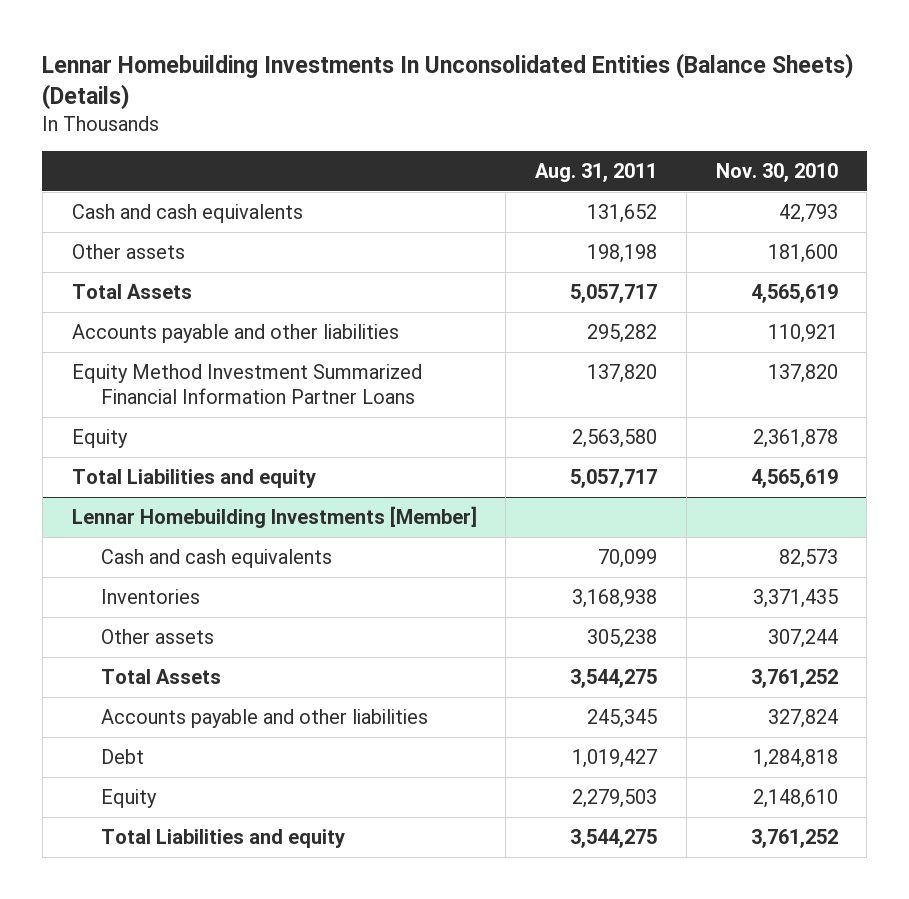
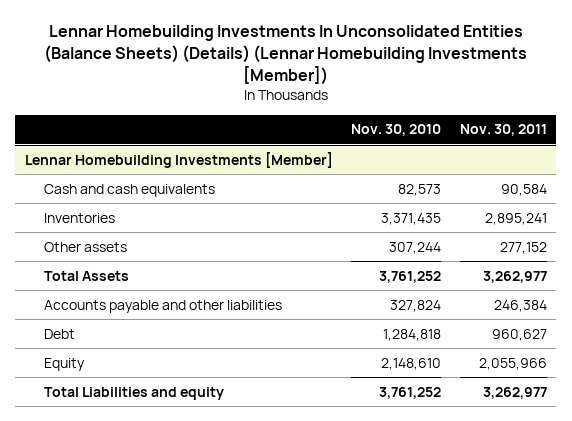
[42,53,855,111] Lennar Homebuilding Investments In Unconsolidated Entities (Balance Sheets) (Details) -> [43,25,527,86] Lennar Homebuilding Investments In Unconsolidated Entities (Balance Sheets) (Details) (Lennar Homebuilding Investments [Member])
[535,163,658,183] Aug. 31, 2011 -> none
none -> [459,124,547,137] Nov. 30, 2011
[71,203,303,223] Cash and cash equivalents -> none
[71,243,185,259] Other assets -> none
[71,283,192,299] Total Assets -> none
[71,323,399,343] Accounts payable and other liabilities -> none
[71,363,422,405] Equity Method Investment Summarized Financial Information Partner Loans -> none
[71,428,128,448] Equity -> none
[71,468,316,488] Total Liabilities and equity -> none

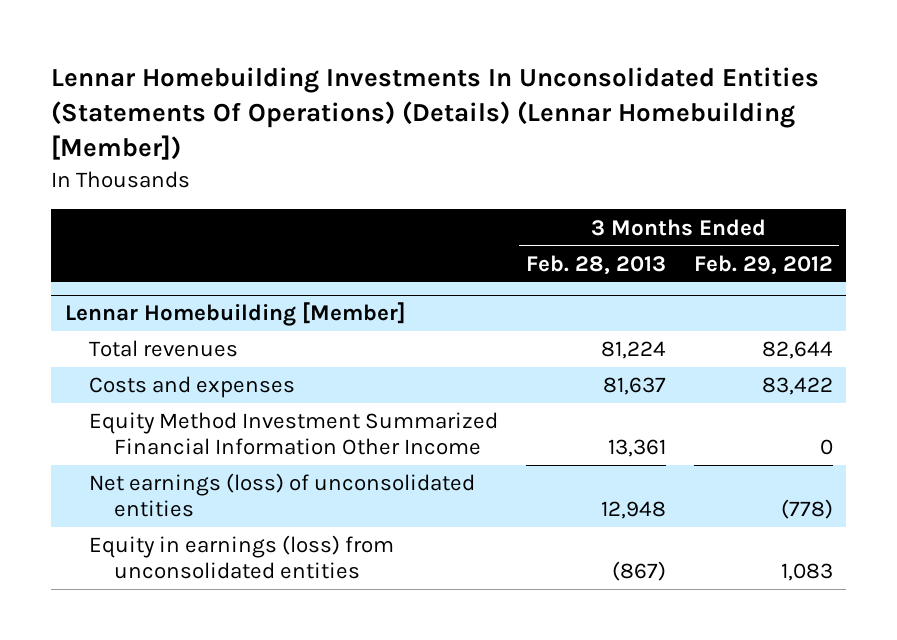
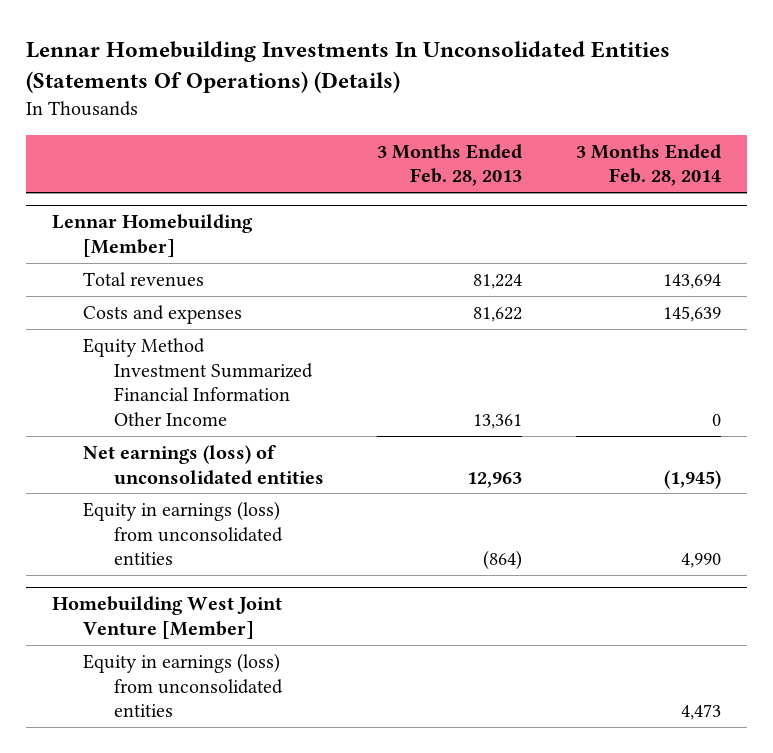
[50,67,819,161] Lennar Homebuilding Investments In Unconsolidated Entities (Statements Of Operations) (Details) (Lennar Homebuilding [Member]) -> [25,40,670,93] Lennar Homebuilding Investments In Unconsolidated Entities (Statements Of Operations) (Details)
[693,254,833,275] Feb. 29, 2012 -> none
none -> [575,143,721,187] 3 Months Ended Feb. 28, 2014
[602,377,666,396] 81,637 -> [473,306,523,322] 81,622
[600,501,666,520] 12,948 -> [467,471,523,488] 12,963
[611,561,666,582] (867) -> [483,550,523,571] (864)
none -> [52,596,283,640] Homebuilding West Joint Venture [Member]
none -> [83,652,284,718] Equity in earnings (loss) from unconsolidated entities

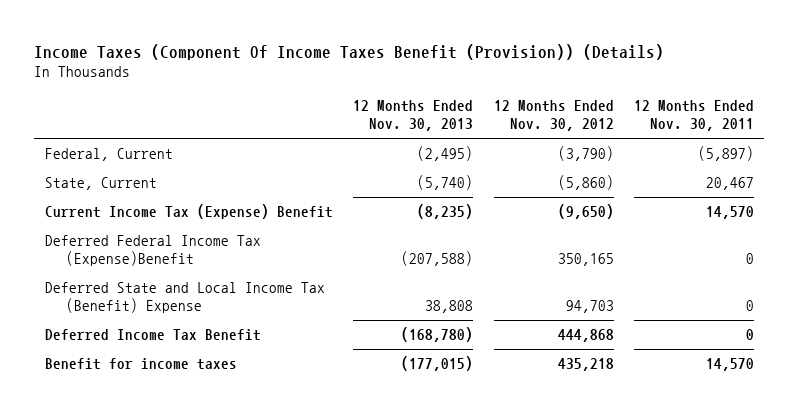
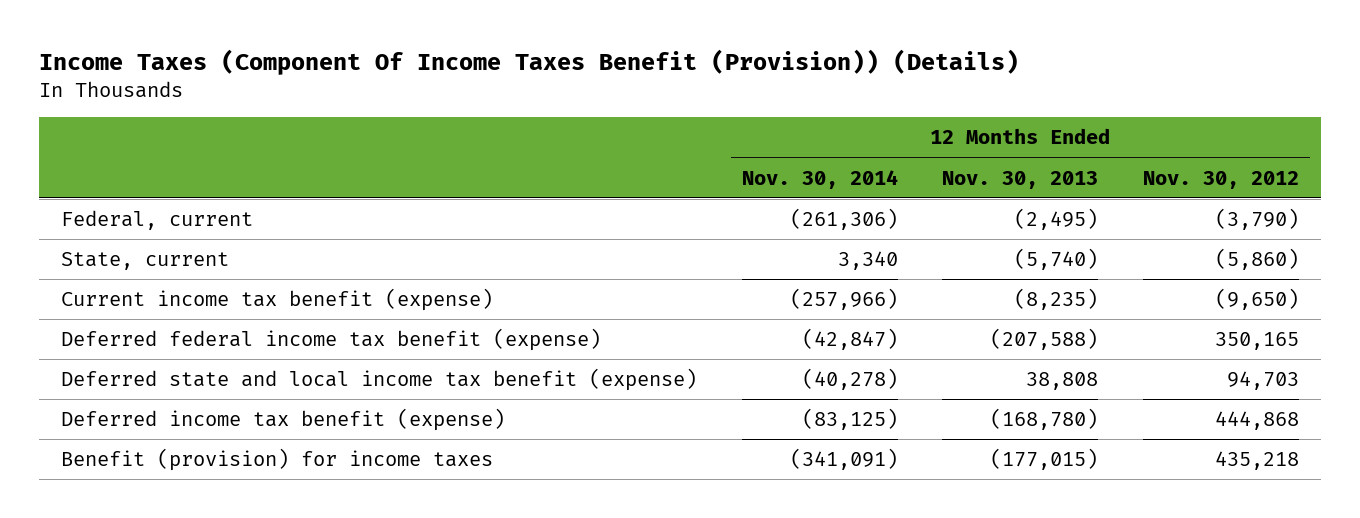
[633,100,754,132] 12 Months Ended Nov. 30, 2011 -> none
none -> [741,169,898,189] Nov. 30, 2014
[44,148,173,162] Federal, Current -> [61,210,254,231] Federal, current
[44,177,157,191] State, Current -> [61,252,230,271] State, current
[44,204,333,220] Current Income Tax (Expense) Benefit -> [61,288,494,312] Current income tax benefit (expense)
[44,235,261,267] Deferred Federal Income Tax (Expense)Benefit -> [61,328,602,352] Deferred federal income tax benefit (expense)
[44,282,325,314] Deferred State and Local Income Tax (Benefit) Expense -> [61,368,698,392] Deferred state and local income tax benefit (expense)
[44,329,261,342] Deferred Income Tax Benefit -> [61,408,506,432] Deferred income tax benefit (expense)
[44,358,237,371] Benefit for income taxes -> [61,448,494,472] Benefit (provision) for income taxes

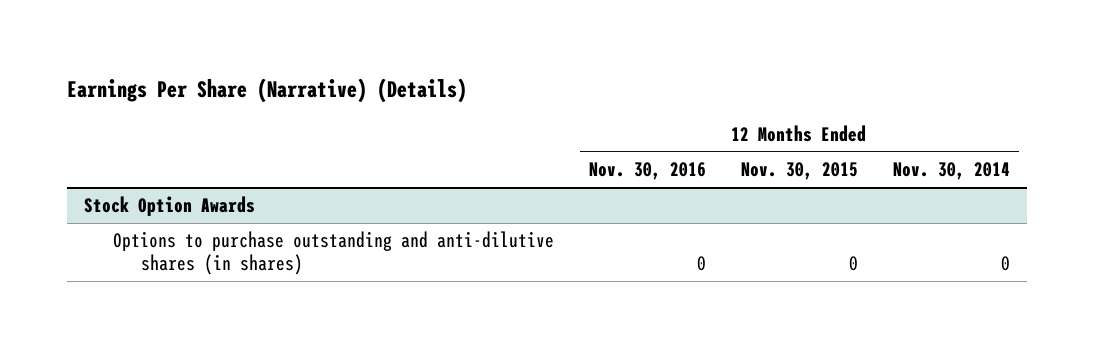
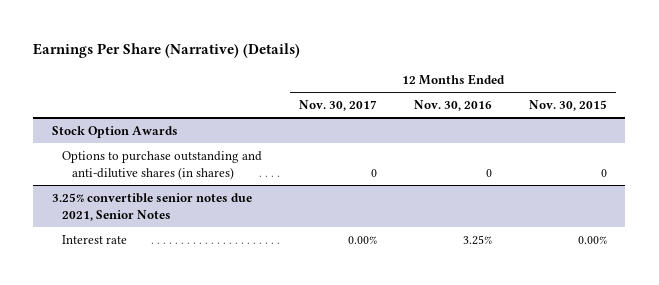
[892,162,1010,181] Nov. 30, 2014 -> none
none -> [298,100,377,112] Nov. 30, 2017
none -> [51,192,252,221] 3.25% convertible senior notes due 2021, Senior Notes
none -> [61,234,127,244] Interest rate

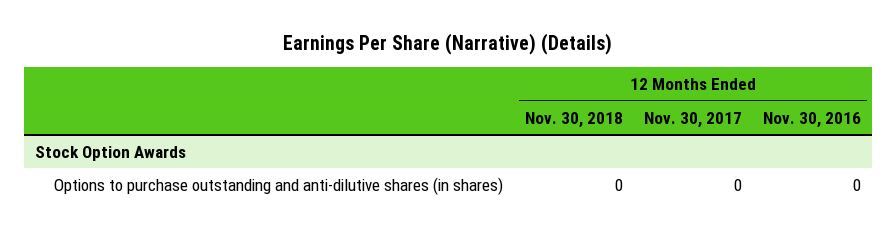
[528,100,607,112] Nov. 30, 2015 -> none
none -> [524,111,623,128] Nov. 30, 2018
[51,192,252,221] 3.25% convertible senior notes due 2021, Senior Notes -> none
[61,234,127,244] Interest rate -> none

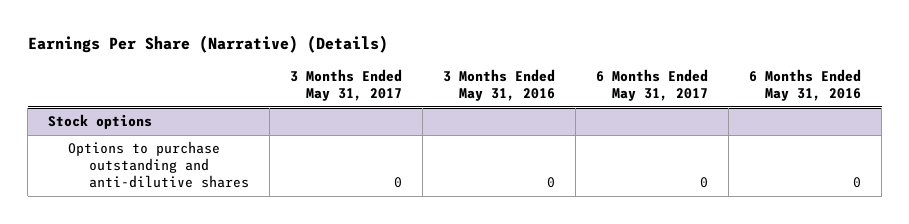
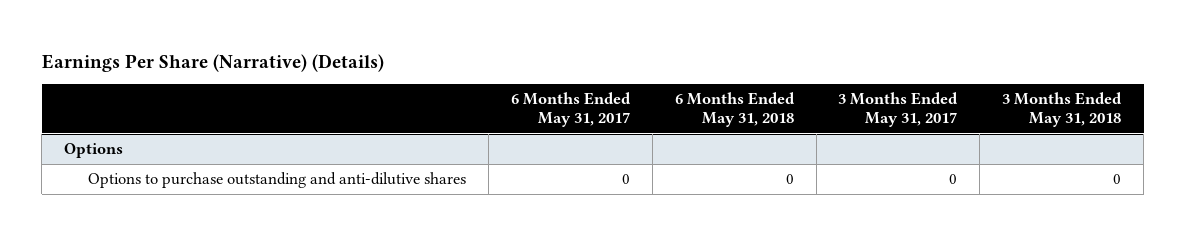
[442,69,555,101] 3 Months Ended May 31, 2016 -> none
[748,69,861,101] 6 Months Ended May 31, 2016 -> none
none -> [674,92,795,128] 6 Months Ended May 31, 2018
none -> [1002,92,1123,128] 3 Months Ended May 31, 2018
[48,114,153,130] Stock options -> [64,143,124,159] Options

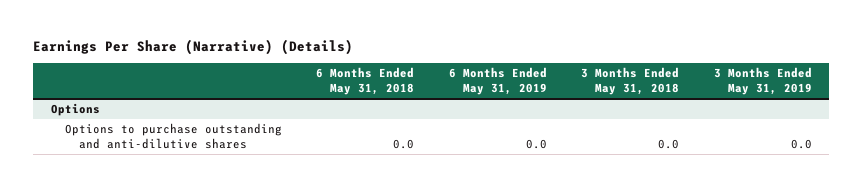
[510,92,631,128] 6 Months Ended May 31, 2017 -> none
[838,92,959,128] 3 Months Ended May 31, 2017 -> none
none -> [448,67,547,95] 6 Months Ended May 31, 2019
none -> [713,67,812,95] 3 Months Ended May 31, 2019
[785,174,794,185] 0 -> [393,139,415,150] 0.0
[1113,174,1122,185] 0 -> [658,139,680,150] 0.0

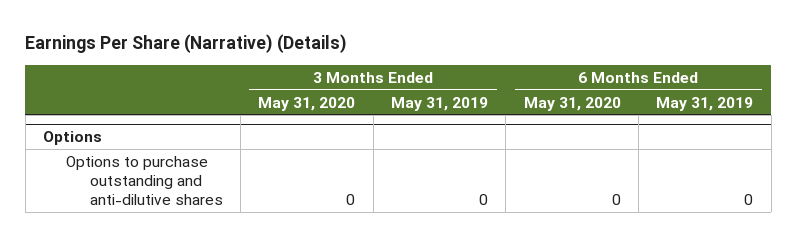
[316,67,415,95] 6 Months Ended May 31, 2018 -> none
[581,67,680,95] 3 Months Ended May 31, 2018 -> none
none -> [258,96,356,111] May 31, 2020
none -> [523,96,621,111] May 31, 2020
[525,139,547,150] 0.0 -> [744,193,754,205] 0
[790,139,812,150] 0.0 -> [479,193,489,205] 0

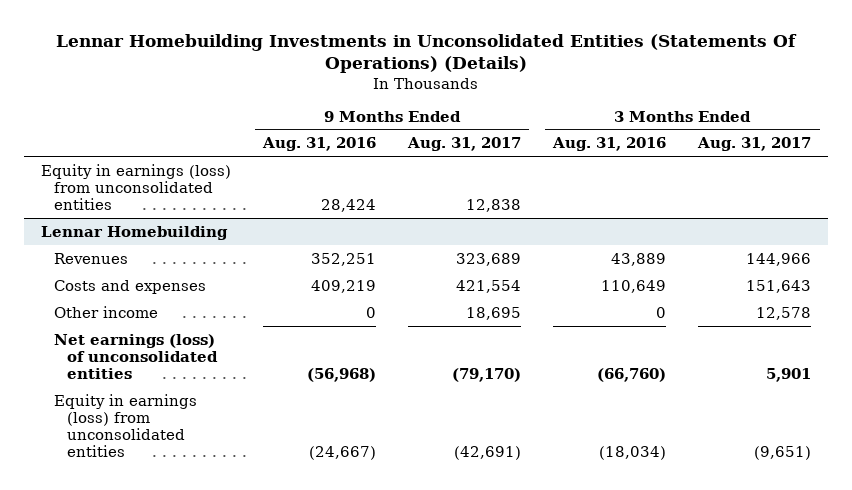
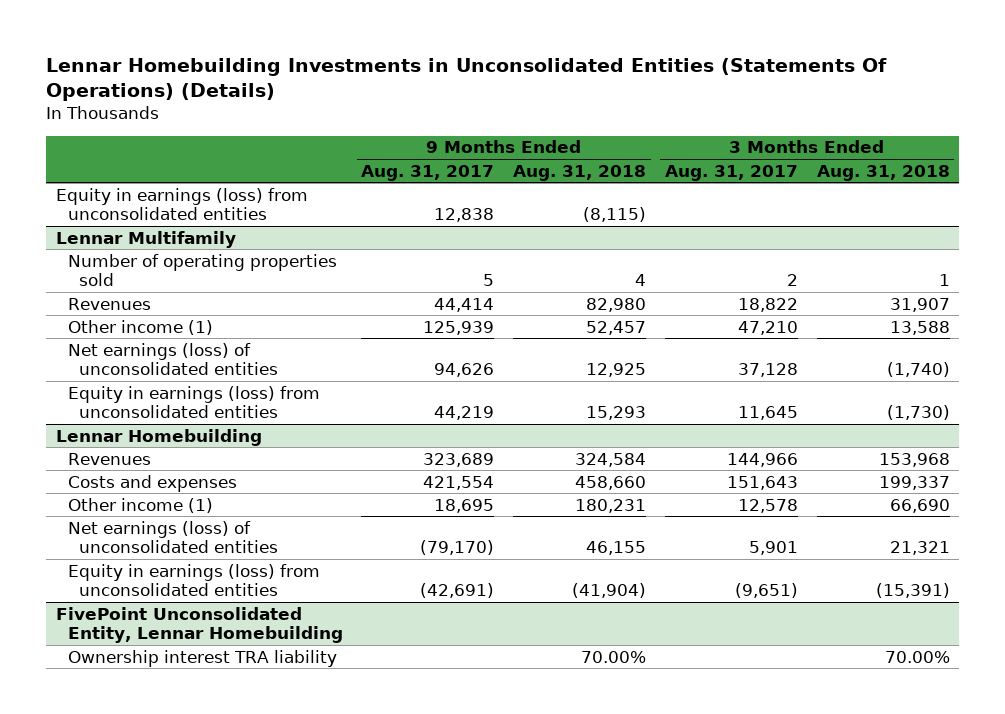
[261,137,376,152] Aug. 31, 2016 -> none
[552,137,667,152] Aug. 31, 2016 -> none
none -> [513,164,647,181] Aug. 31, 2018
none -> [816,164,950,181] Aug. 31, 2018
none -> [55,230,236,248] Lennar Multifamily
none -> [67,253,337,287] Number of operating properties sold
none -> [67,297,151,310] Revenues
none -> [67,319,213,335] Other income (1)
none -> [67,342,279,376] Net earnings (loss) of unconsolidated entities
none -> [67,385,320,419] Equity in earnings (loss) from unconsolidated entities
[53,305,158,318] Other income -> [67,497,213,513] Other income (1)
none -> [55,606,343,644] FivePoint Unconsolidated Entity, Lennar Homebuilding
none -> [67,649,337,667] Ownership interest TRA liability

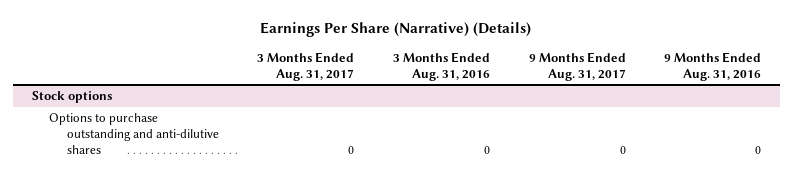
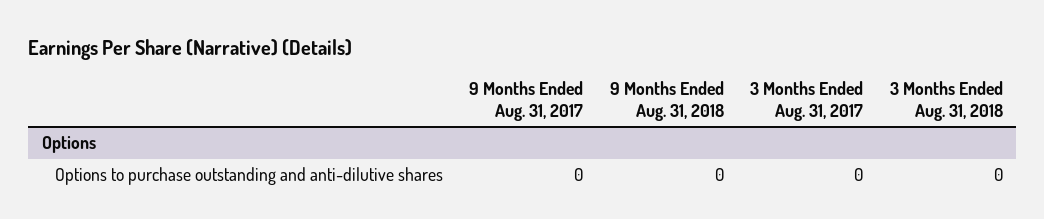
[393,51,491,81] 3 Months Ended Aug. 31, 2016 -> none
[664,51,762,81] 9 Months Ended Aug. 31, 2016 -> none
none -> [609,80,724,121] 9 Months Ended Aug. 31, 2018
none -> [889,80,1003,121] 3 Months Ended Aug. 31, 2018
[31,91,112,104] Stock options -> [41,136,96,154] Options

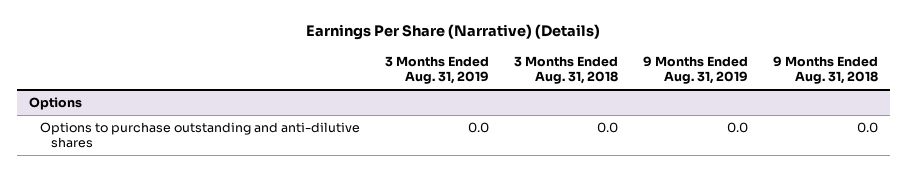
[469,80,584,121] 9 Months Ended Aug. 31, 2017 -> none
[750,80,864,121] 3 Months Ended Aug. 31, 2017 -> none
none -> [384,55,489,85] 3 Months Ended Aug. 31, 2019
none -> [642,55,748,85] 9 Months Ended Aug. 31, 2019
[714,168,724,182] 0 -> [856,121,878,133] 0.0
[993,168,1003,182] 0 -> [596,121,618,133] 0.0

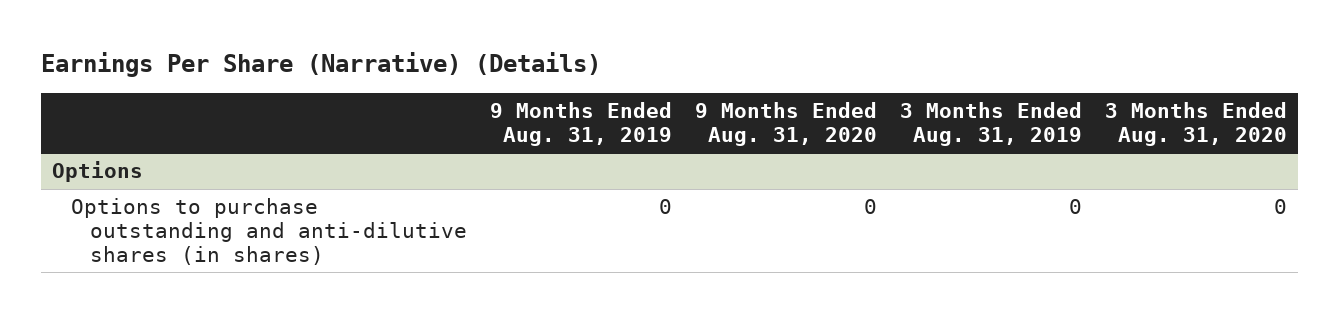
[513,55,618,85] 3 Months Ended Aug. 31, 2018 -> none
[772,55,878,85] 9 Months Ended Aug. 31, 2018 -> none
none -> [694,101,877,146] 9 Months Ended Aug. 31, 2020
none -> [1104,101,1287,146] 3 Months Ended Aug. 31, 2020
[40,121,361,149] Options to purchase outstanding and anti-dilutive shares -> [71,198,468,265] Options to purchase outstanding and anti-dilutive shares (in shares)
[467,121,489,133] 0.0 -> [1068,199,1082,215] 0
[726,121,748,133] 0.0 -> [658,199,672,215] 0

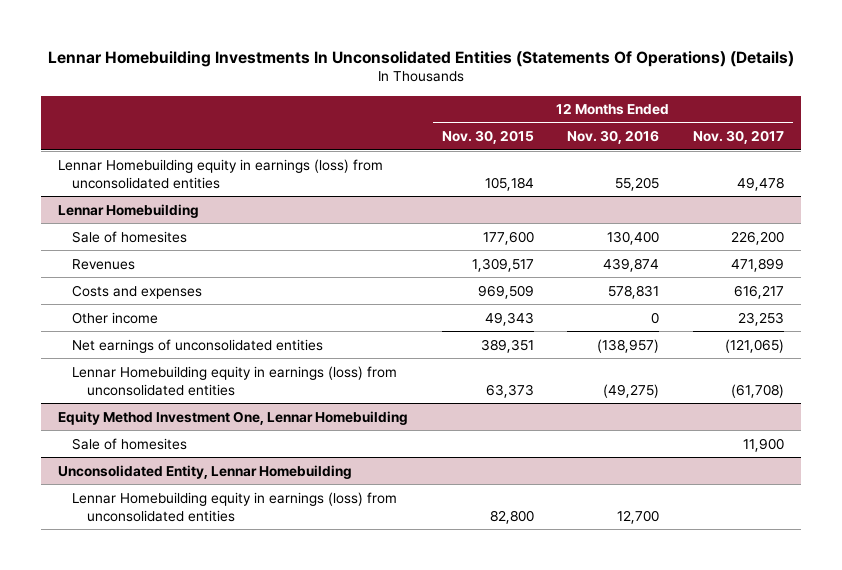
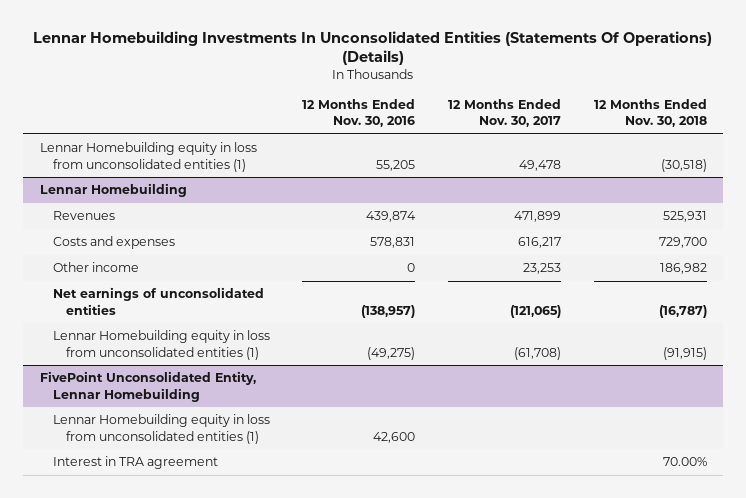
[441,130,534,145] Nov. 30, 2015 -> none
none -> [593,99,707,128] 12 Months Ended Nov. 30, 2018
[57,158,383,189] Lennar Homebuilding equity in earnings (loss) from unconsolidated entities -> [39,142,257,172] Lennar Homebuilding equity in loss from unconsolidated entities (1)
[72,230,188,243] Sale of homesites -> none
[57,410,408,425] Equity Method Investment One, Lennar Homebuilding -> none
[72,437,188,450] Sale of homesites -> none
[72,365,398,396] Lennar Homebuilding equity in earnings (loss) from unconsolidated entities -> [52,330,270,360] Lennar Homebuilding equity in loss from unconsolidated entities (1)
[57,464,352,479] Unconsolidated Entity, Lennar Homebuilding -> [39,371,256,402] FivePoint Unconsolidated Entity, Lennar Homebuilding
[72,491,398,522] Lennar Homebuilding equity in earnings (loss) from unconsolidated entities -> [52,414,270,444] Lennar Homebuilding equity in loss from unconsolidated entities (1)
[617,509,660,524] 12,700 -> [373,431,416,443] 42,600
none -> [52,456,218,470] Interest in TRA agreement

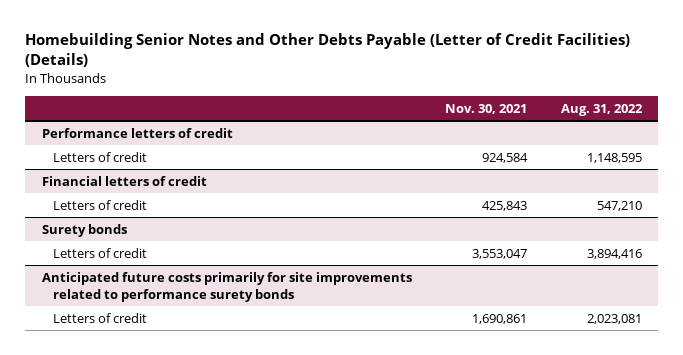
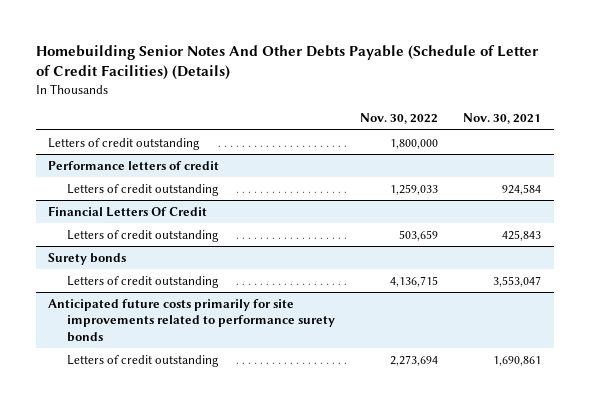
[24,33,630,68] Homebuilding Senior Notes and Other Debts Payable (Letter of Credit Facilities) (Details) -> [35,44,538,81] Homebuilding Senior Notes And Other Debts Payable (Schedule of Letter of Credit Facilities) (Details)
[560,103,643,116] Aug. 31, 2022 -> none
none -> [360,113,439,125] Nov. 30, 2022
none -> [48,137,201,150] Letters of credit outstanding
[53,151,148,162] Letters of credit -> [66,183,219,196] Letters of credit outstanding
[41,175,207,186] Financial letters of credit -> [48,205,208,217] Financial Letters Of Credit
[53,199,148,210] Letters of credit -> [66,229,219,242] Letters of credit outstanding
[53,247,148,258] Letters of credit -> [66,275,219,288] Letters of credit outstanding
[53,312,148,323] Letters of credit -> [66,354,219,367] Letters of credit outstanding

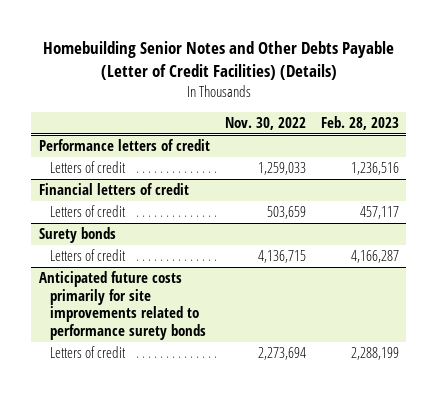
[35,44,538,81] Homebuilding Senior Notes And Other Debts Payable (Schedule of Letter of Credit Facilities) (Details) -> [42,41,394,81] Homebuilding Senior Notes and Other Debts Payable (Letter of Credit Facilities) (Details)
[463,113,542,125] Nov. 30, 2021 -> none
none -> [320,115,399,130] Feb. 28, 2023
[48,137,201,150] Letters of credit outstanding -> none
[66,183,219,196] Letters of credit outstanding -> [49,161,126,174] Letters of credit
[48,205,208,217] Financial Letters Of Credit -> [38,183,189,196] Financial letters of credit
[66,229,219,242] Letters of credit outstanding -> [49,205,126,218] Letters of credit
[66,275,219,288] Letters of credit outstanding -> [49,249,126,262] Letters of credit
[66,354,219,367] Letters of credit outstanding -> [49,346,126,359] Letters of credit

